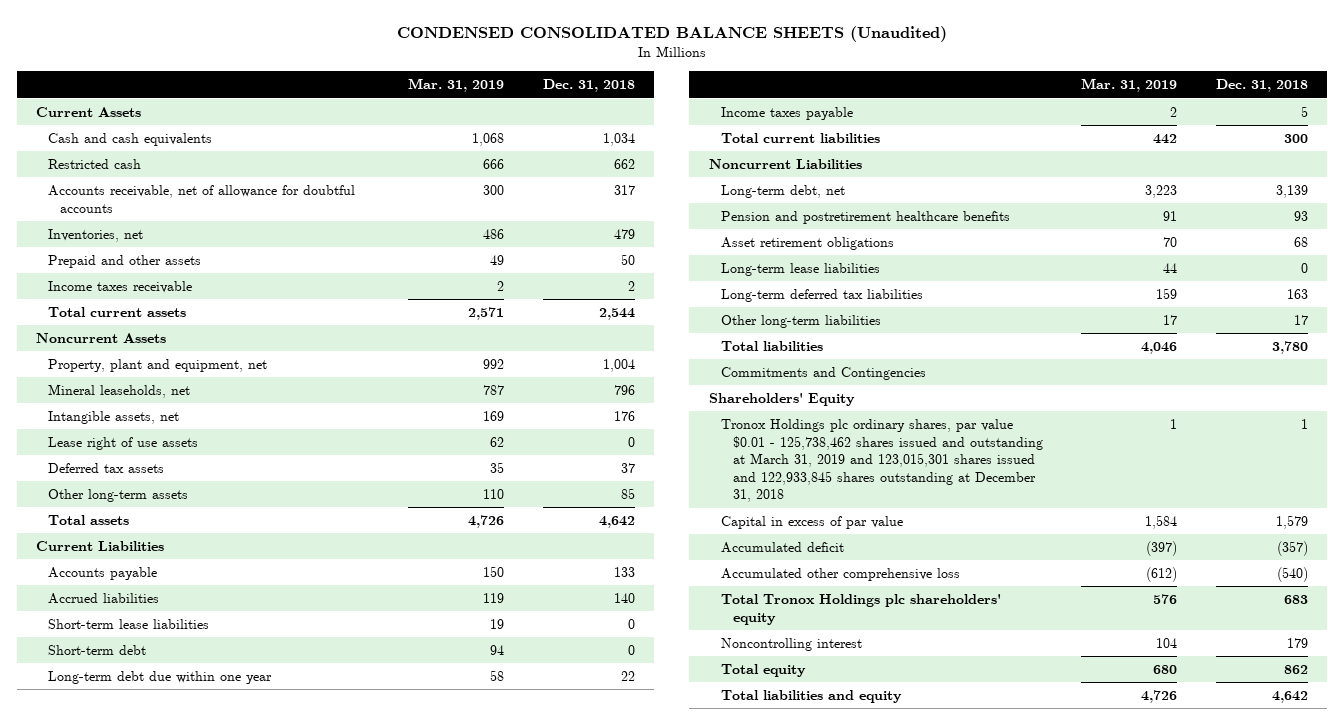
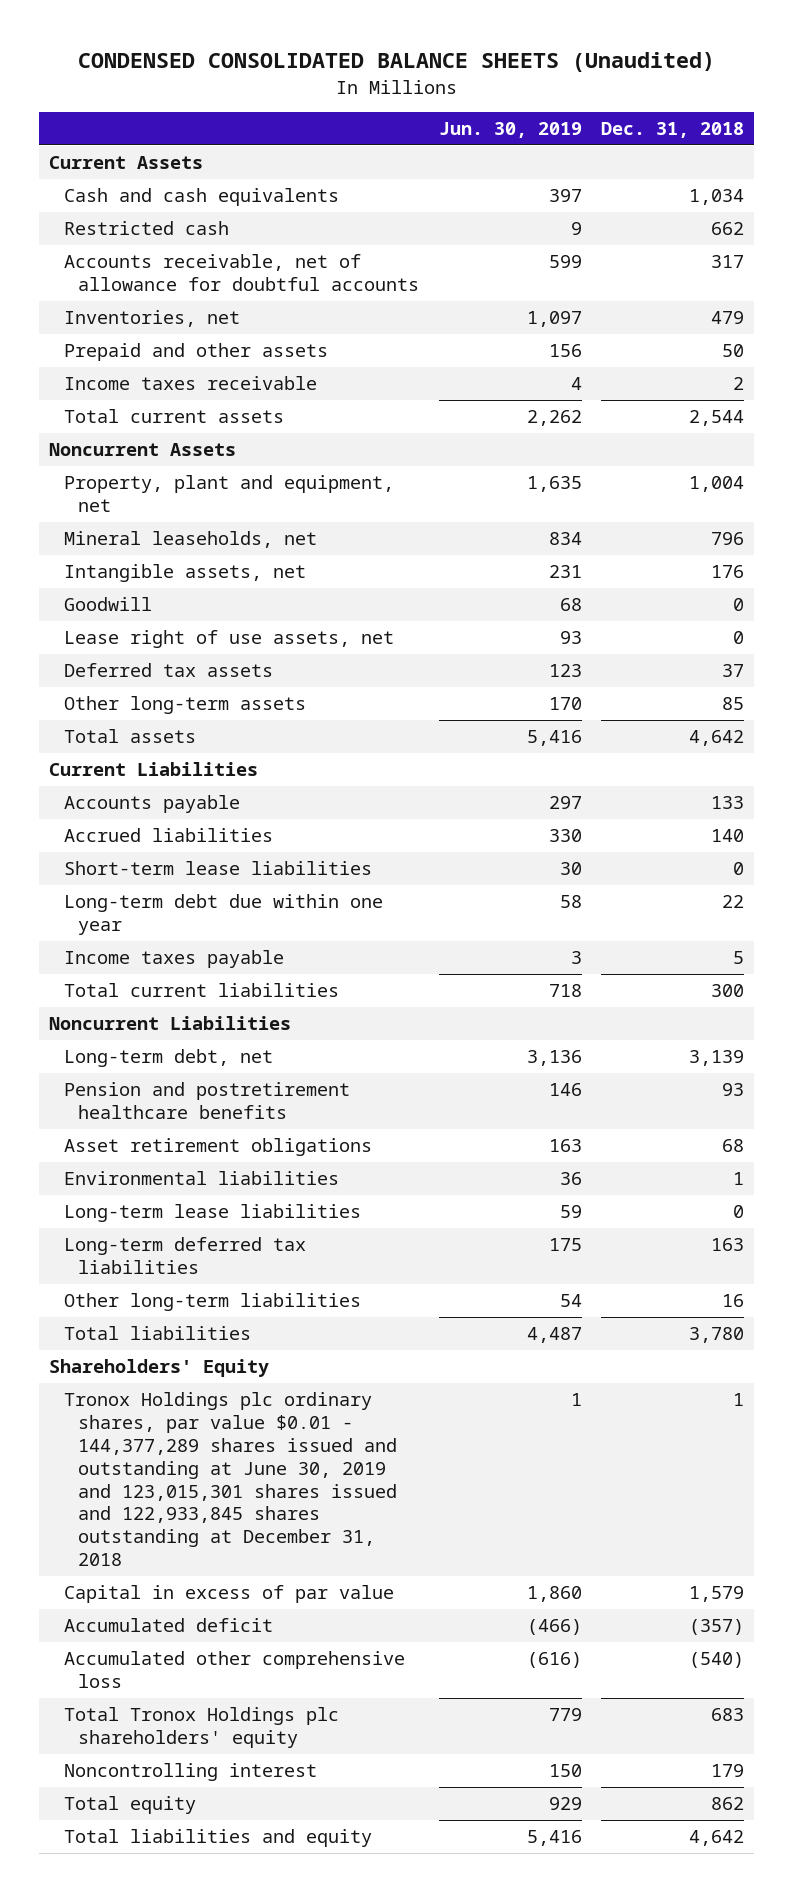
[408,78,505,93] Mar. 31, 2019 -> none
none -> [438,122,582,139] Jun. 30, 2019
none -> [63,597,152,612] Goodwill
[47,437,198,451] Lease right of use assets -> [63,630,394,649] Lease right of use assets, net
[47,645,146,656] Short-term debt -> none
none -> [63,1171,339,1186] Environmental liabilities
[1293,315,1308,326] 17 -> [722,1294,745,1308] 16
[720,367,926,381] Commitments and Contingencies -> none
[720,419,1043,503] Tronox Holdings plc ordinary shares, par value $0.01 - 125,738,462 shares issued and outstanding at March 31, 2019 and 123,015,301 shares issued and 122,933,845 shares outstanding at December 31, 2018 -> [63,1392,398,1567] Tronox Holdings plc ordinary shares, par value $0.01 - 144,377,289 shares issued and outstanding at June 30, 2019 and 123,015,301 shares issued and 122,933,845 shares outstanding at December 31, 2018

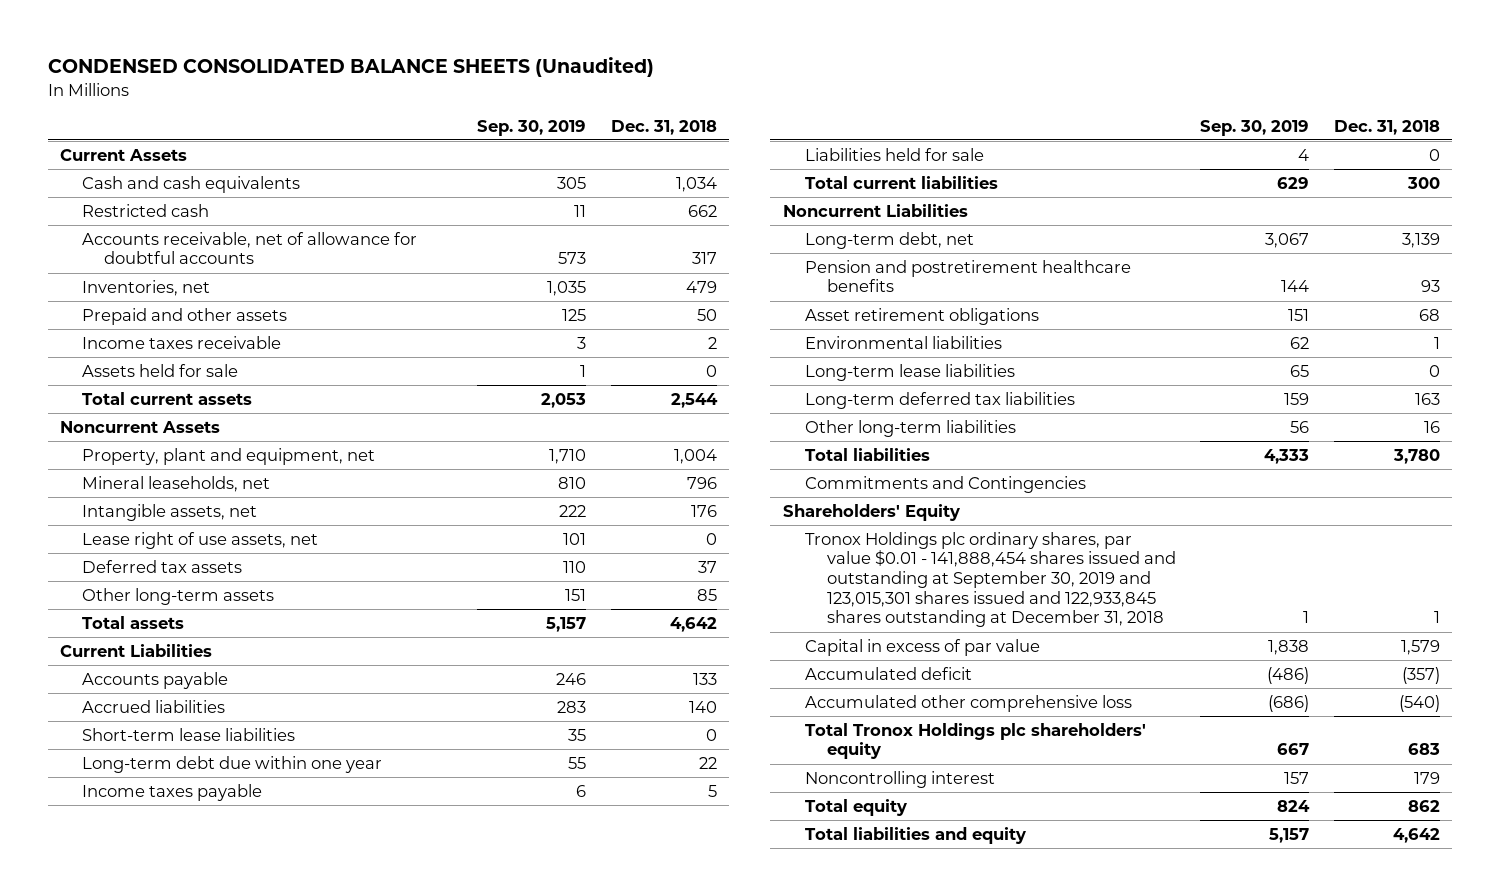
[438,122,582,139] Jun. 30, 2019 -> none
none -> [477,119,587,136] Sep. 30, 2019
none -> [81,363,238,377] Assets held for sale
[63,597,152,612] Goodwill -> none
none -> [804,147,984,161] Liabilities held for sale
none -> [804,475,1086,493] Commitments and Contingencies
[63,1392,398,1567] Tronox Holdings plc ordinary shares, par value $0.01 - 144,377,289 shares issued and outstanding at June 30, 2019 and 123,015,301 shares issued and 122,933,845 shares outstanding at December 31, 2018 -> [804,531,1176,628] Tronox Holdings plc ordinary shares, par value $0.01 - 141,888,454 shares issued and outstanding at September 30, 2019 and 123,015,301 shares issued and 122,933,845 shares outstanding at December 31, 2018

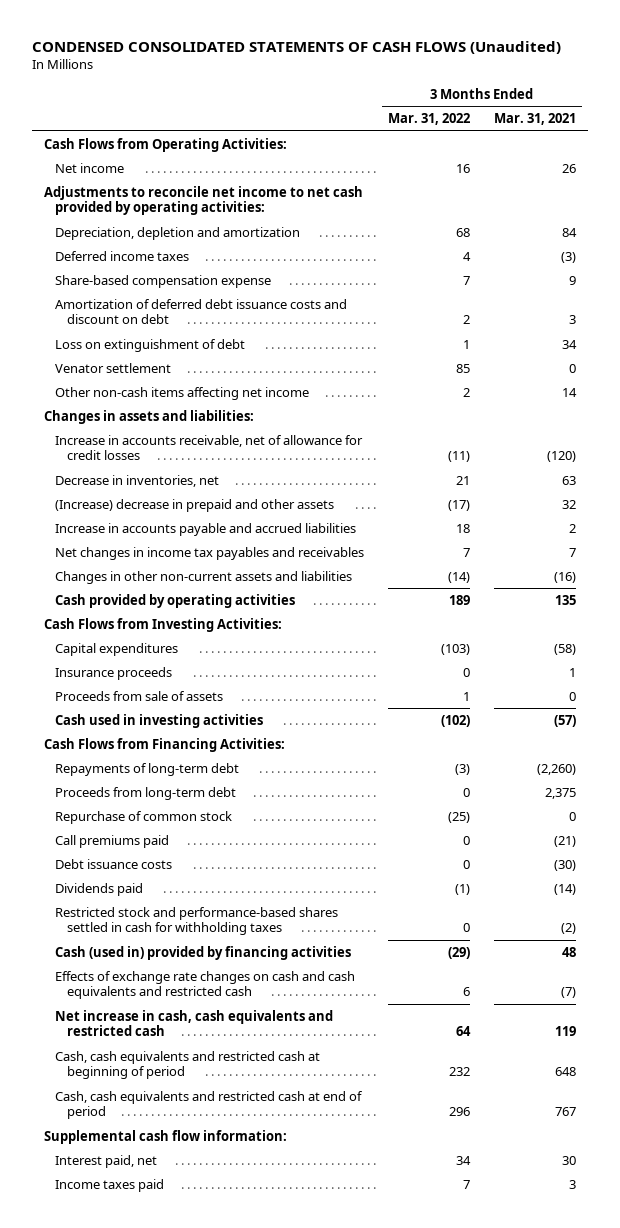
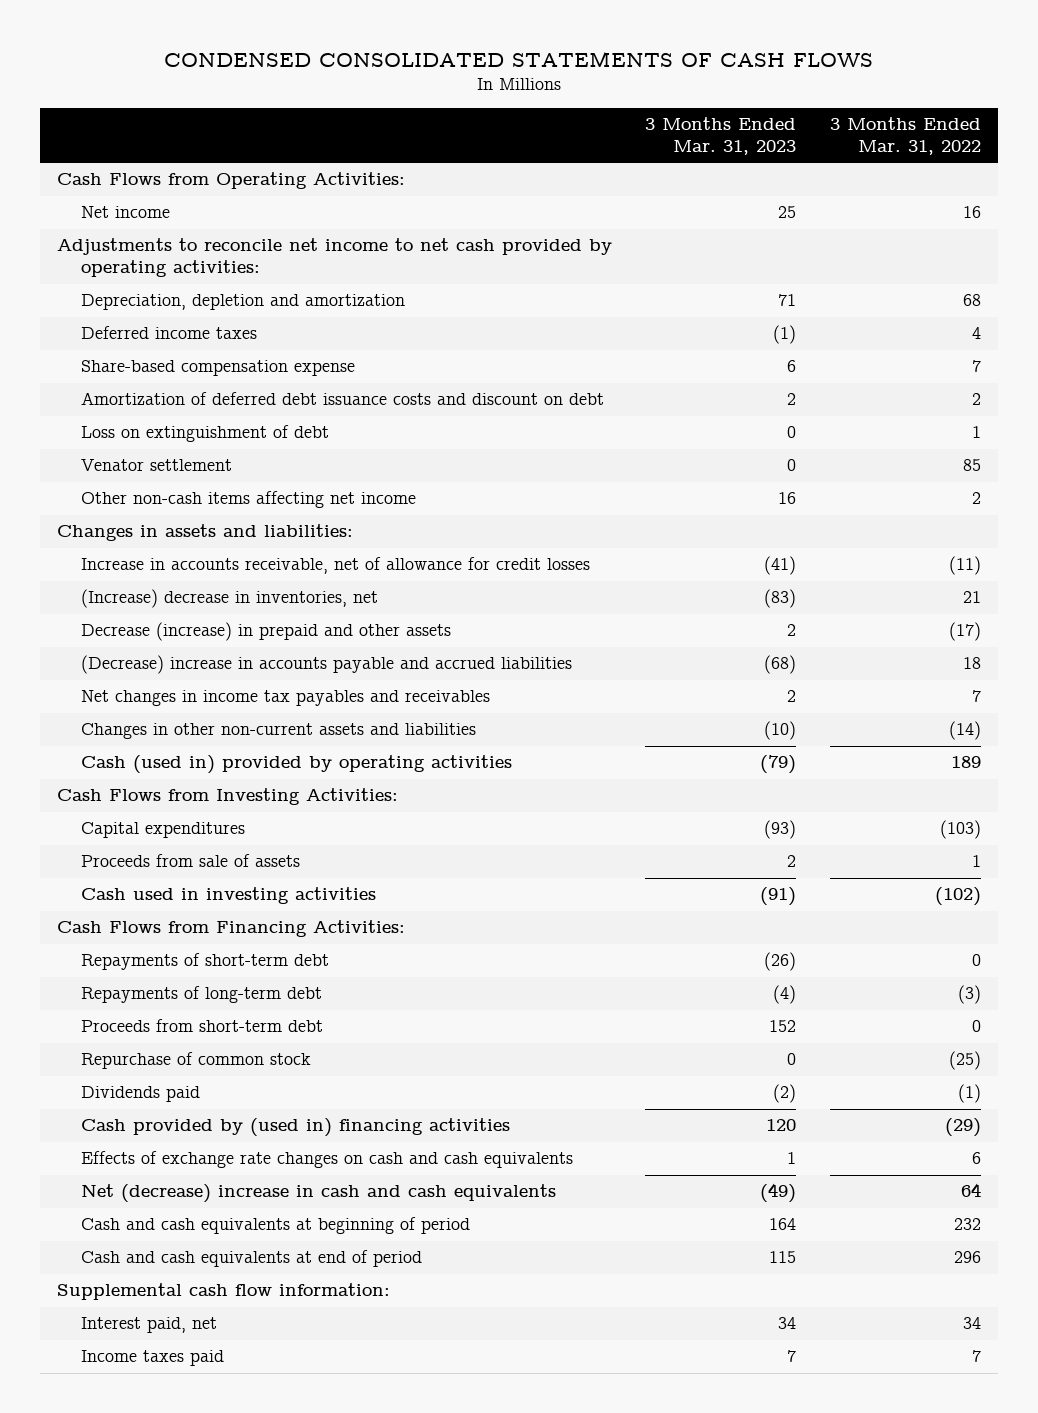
[31,40,561,54] CONDENSED CONSOLIDATED STATEMENTS OF CASH FLOWS (Unaudited) -> [163,50,873,67] CONDENSED CONSOLIDATED STATEMENTS OF CASH FLOWS
[494,113,577,126] Mar. 31, 2021 -> none
none -> [645,116,797,155] 3 Months Ended Mar. 31, 2023
[55,474,220,487] Decrease in inventories, net -> [81,589,379,609] (Increase) decrease in inventories, net
[55,498,335,512] (Increase) decrease in prepaid and other assets -> [81,622,452,642] Decrease (increase) in prepaid and other assets
[55,522,357,536] Increase in accounts payable and accrued liabilities -> [81,655,573,675] (Decrease) increase in accounts payable and accrued liabilities
[55,593,296,608] Cash provided by operating activities -> [81,755,513,775] Cash (used in) provided by operating activities
[55,666,173,680] Insurance proceeds -> none
none -> [81,953,330,971] Repayments of short-term debt
[55,786,237,800] Proceeds from long-term debt -> [81,1019,324,1033] Proceeds from short-term debt
[55,834,170,848] Call premiums paid -> none
[55,858,173,869] Debt issuance costs -> none
[55,906,339,936] Restricted stock and performance-based shares settled in cash for withholding taxes -> none
[55,945,352,960] Cash (used in) provided by financing activities -> [81,1118,511,1138] Cash provided by (used in) financing activities
[55,970,356,1000] Effects of exchange rate changes on cash and cash equivalents and restricted cash -> [81,1151,574,1169] Effects of exchange rate changes on cash and cash equivalents
[55,1009,334,1037] Net increase in cash, cash equivalents and restricted cash -> [81,1184,557,1204] Net (decrease) increase in cash and cash equivalents
[55,1050,321,1080] Cash, cash equivalents and restricted cash at beginning of period -> [81,1217,471,1235] Cash and cash equivalents at beginning of period
[55,1090,364,1120] Cash, cash equivalents and restricted cash at end of period -> [81,1250,423,1268] Cash and cash equivalents at end of period

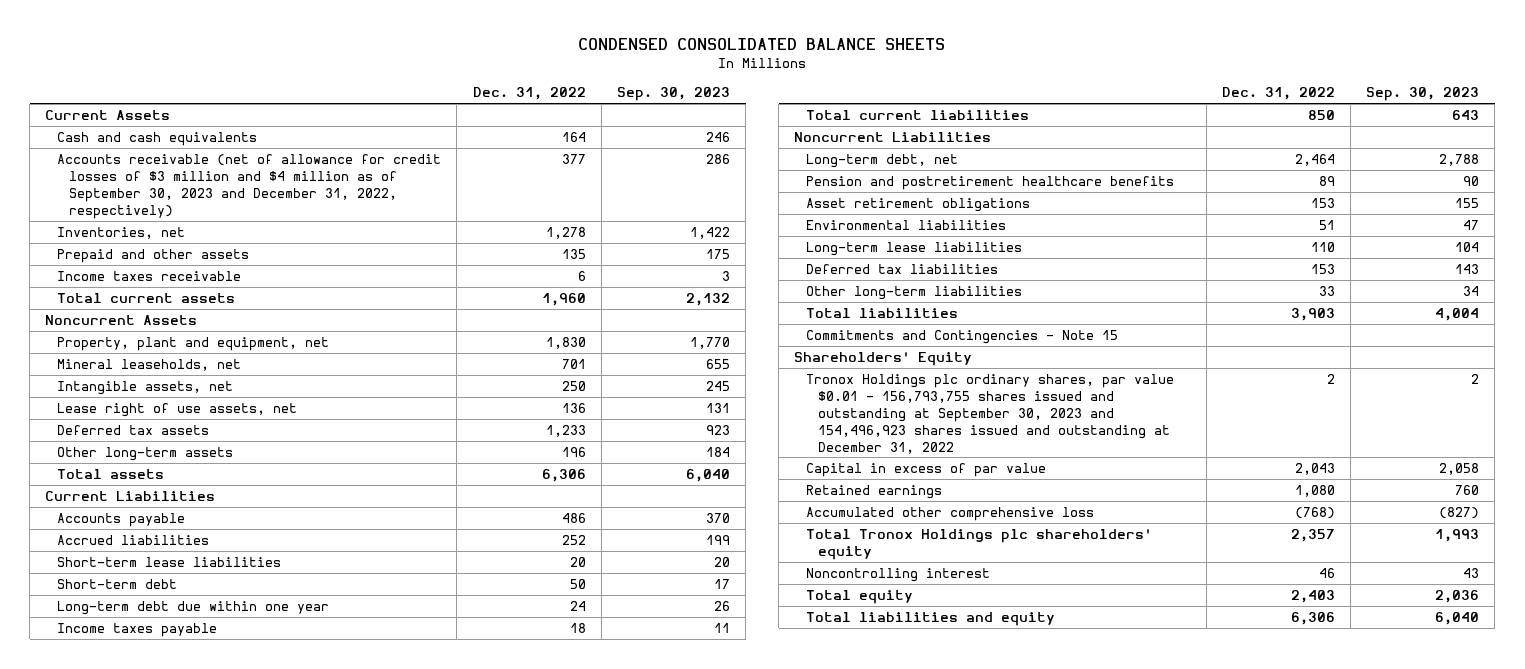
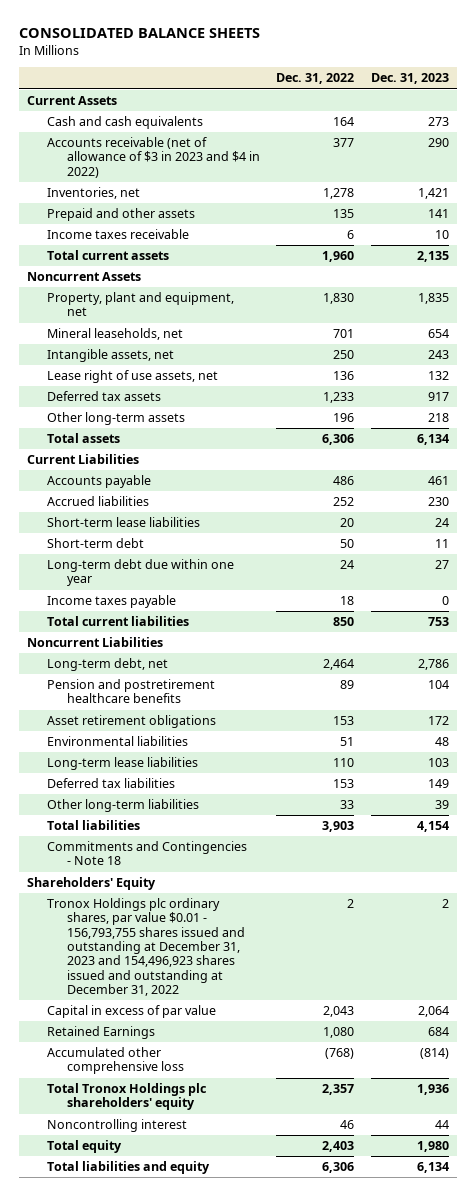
[578,38,946,51] CONDENSED CONSOLIDATED BALANCE SHEETS -> [18,28,260,39] CONSOLIDATED BALANCE SHEETS
[617,87,731,102] Sep. 30, 2023 -> none
none -> [371,73,450,85] Dec. 31, 2023
[57,153,442,219] Accounts receivable (net of allowance for credit losses of $3 million and $4 million as of September 30, 2023 and December 31, 2022, respectively) -> [46,137,260,178] Accounts receivable (net of allowance of $3 in 2023 and $4 in 2022)
[806,329,1119,344] Commitments and Contingencies - Note 15 -> [46,841,247,866] Commitments and Contingencies - Note 18
[806,373,1175,454] Tronox Holdings plc ordinary shares, par value $0.01 - 156,793,755 shares issued and outstanding at September 30, 2023 and 154,496,923 shares issued and outstanding at December 31, 2022 -> [46,898,245,996] Tronox Holdings plc ordinary shares, par value $0.01 - 156,793,755 shares issued and outstanding at December 31, 2023 and 154,496,923 shares issued and outstanding at December 31, 2022
[806,484,943,499] Retained earnings -> [46,1026,155,1040] Retained Earnings

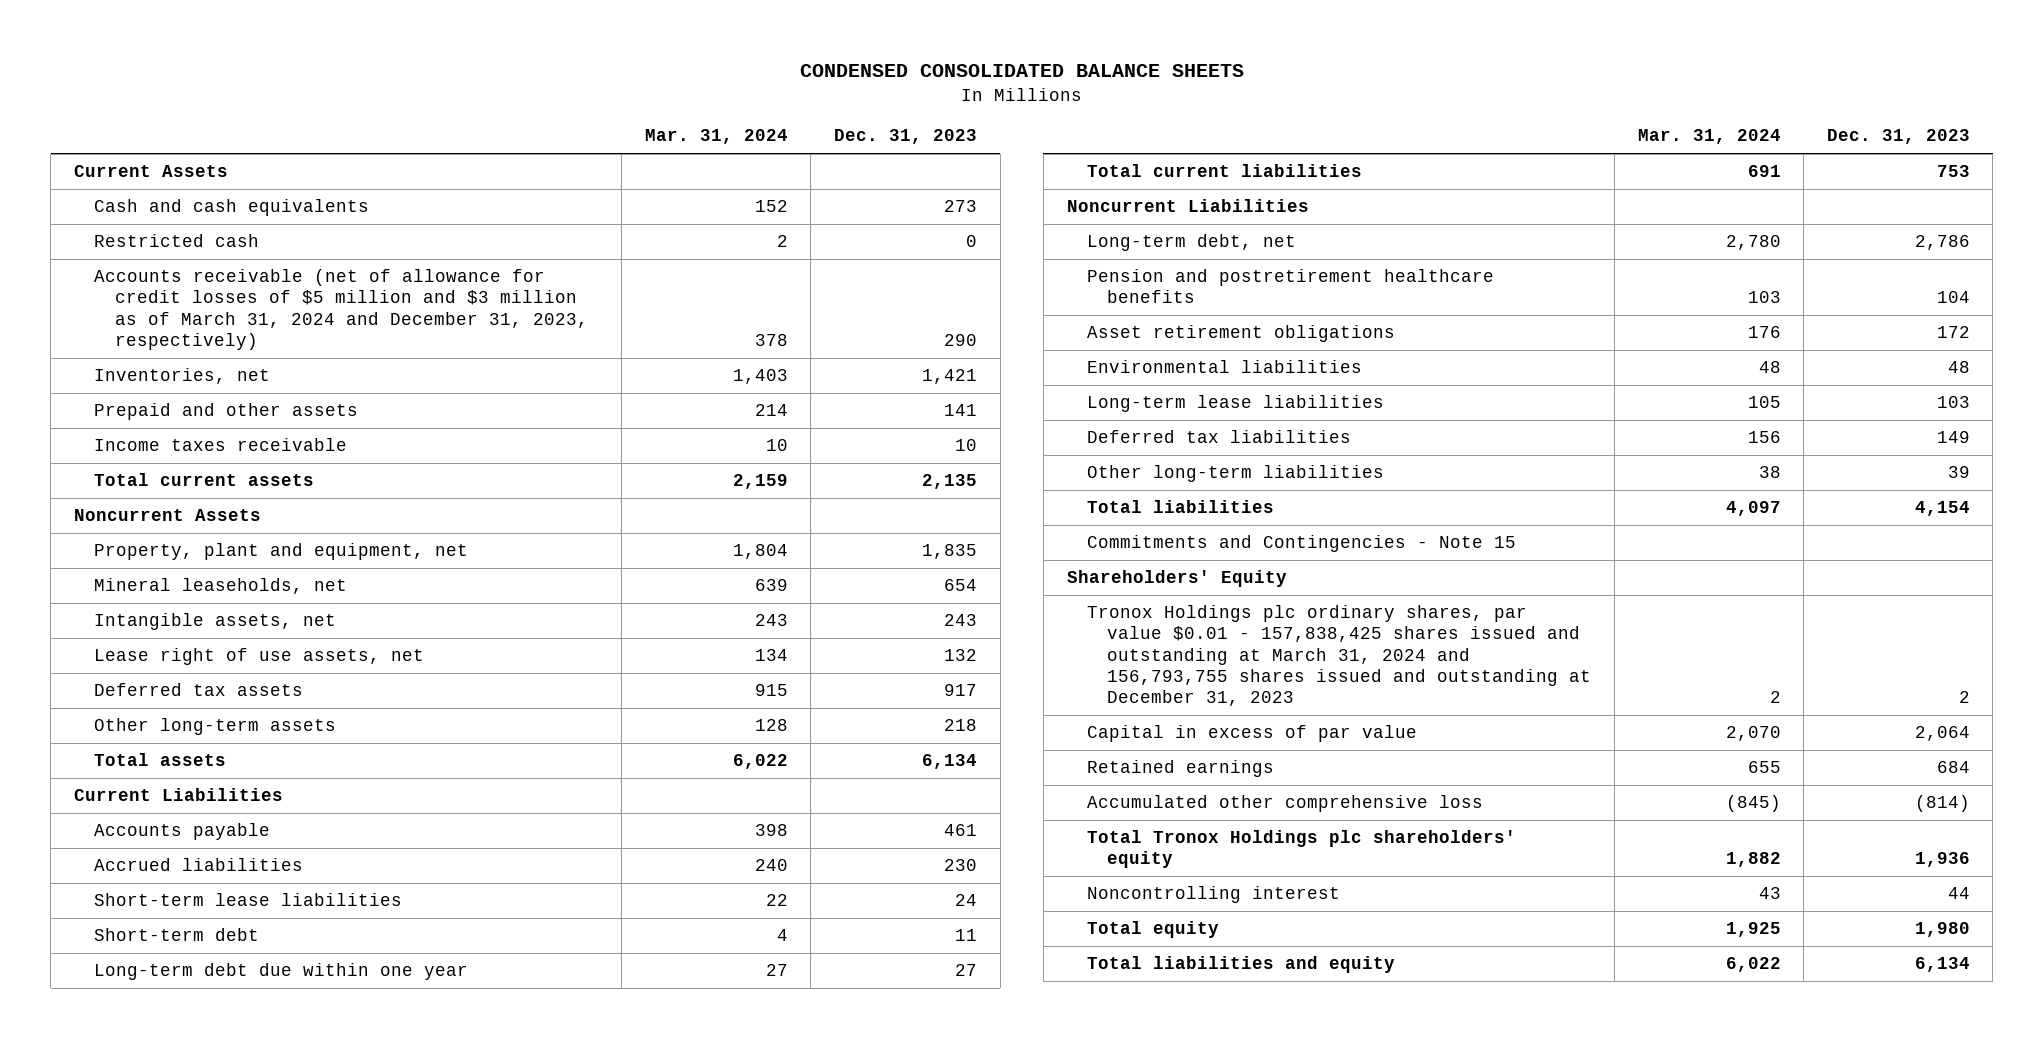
[18,28,260,39] CONSOLIDATED BALANCE SHEETS -> [799,64,1244,78] CONDENSED CONSOLIDATED BALANCE SHEETS
[276,73,355,85] Dec. 31, 2022 -> none
none -> [644,129,788,145] Mar. 31, 2024
none -> [94,234,260,248] Restricted cash
[46,137,260,178] Accounts receivable (net of allowance of $3 in 2023 and $4 in 2022) -> [94,269,588,350] Accounts receivable (net of allowance for credit losses of $5 million and $3 million as of March 31, 2024 and December 31, 2023, respectively)
[46,595,176,609] Income taxes payable -> none
[46,841,247,866] Commitments and Contingencies - Note 18 -> [1086,535,1516,553] Commitments and Contingencies - Note 15
[46,898,245,996] Tronox Holdings plc ordinary shares, par value $0.01 - 156,793,755 shares issued and outstanding at December 31, 2023 and 154,496,923 shares issued and outstanding at December 31, 2022 -> [1086,605,1592,707] Tronox Holdings plc ordinary shares, par value $0.01 - 157,838,425 shares issued and outstanding at March 31, 2024 and 156,793,755 shares issued and outstanding at December 31, 2023
[46,1026,155,1040] Retained Earnings -> [1086,760,1274,778] Retained earnings

